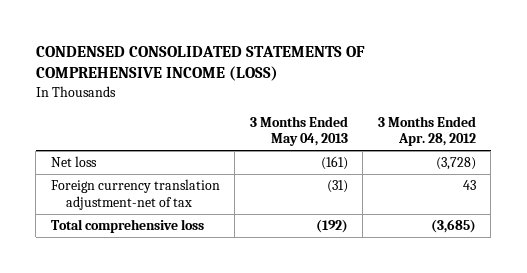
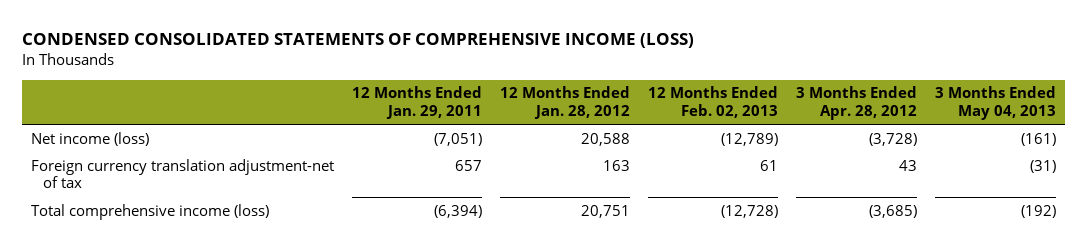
none -> [352,86,483,119] 12 Months Ended Jan. 29, 2011
none -> [500,86,631,119] 12 Months Ended Jan. 28, 2012
none -> [648,86,779,118] 12 Months Ended Feb. 02, 2013
[50,156,97,168] Net loss -> [31,131,150,146] Net income (loss)
[50,219,204,234] Total comprehensive loss -> [31,203,270,220] Total comprehensive income (loss)

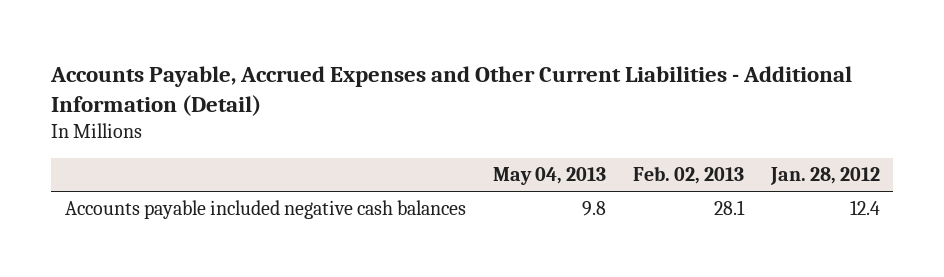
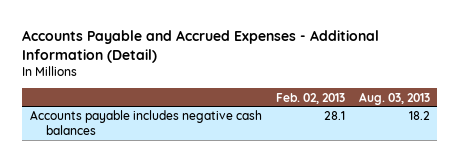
[50,65,853,116] Accounts Payable, Accrued Expenses and Other Current Liabilities - Additional Information (Detail) -> [22,30,380,63] Accounts Payable and Accrued Expenses - Additional Information (Detail)
[492,167,606,186] May 04, 2013 -> none
[769,167,880,186] Jan. 28, 2012 -> none
none -> [359,91,431,105] Aug. 03, 2013
[64,200,466,220] Accounts payable included negative cash balances -> [29,110,262,136] Accounts payable includes negative cash balances

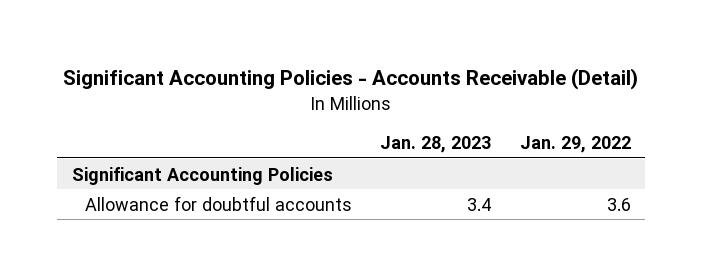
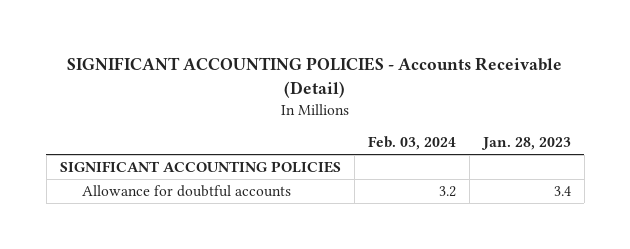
[63,68,639,91] Significant Accounting Policies - Accounts Receivable (Detail) -> [67,56,563,98] SIGNIFICANT ACCOUNTING POLICIES - Accounts Receivable (Detail)
[519,136,631,154] Jan. 29, 2022 -> none
none -> [367,135,456,150] Feb. 03, 2024
[71,166,333,185] Significant Accounting Policies -> [59,161,341,174] SIGNIFICANT ACCOUNTING POLICIES

